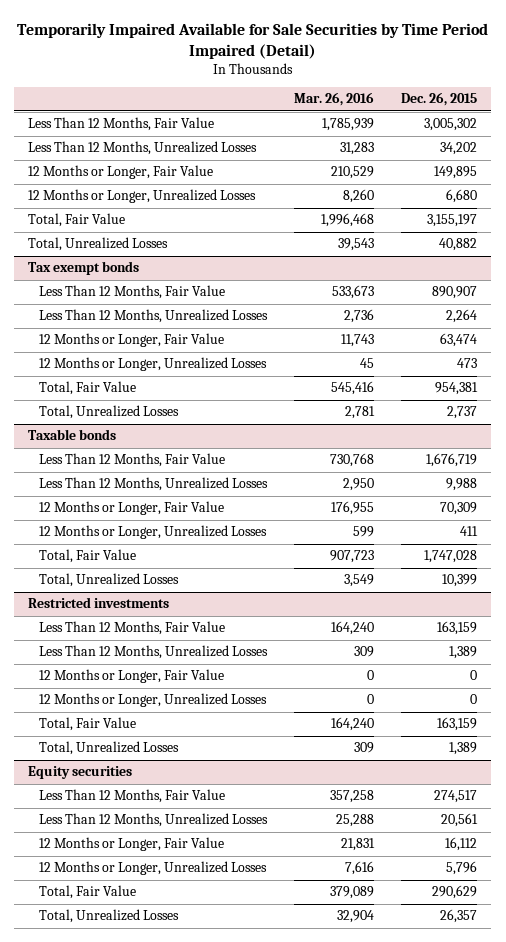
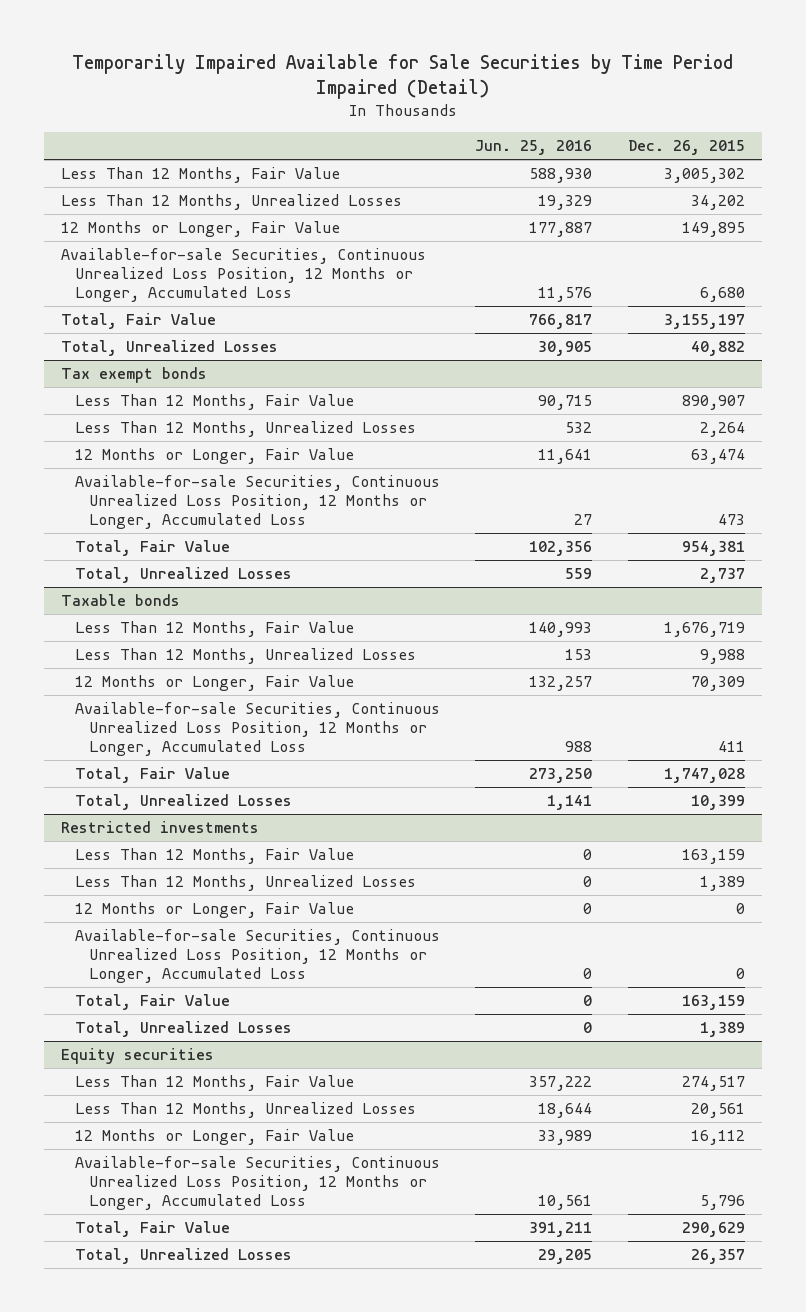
[294,92,375,107] Mar. 26, 2016 -> none
none -> [475,140,593,156] Jun. 25, 2016
[28,189,257,204] 12 Months or Longer, Unrealized Losses -> [61,248,427,303] Available-for-sale Securities, Continuous Unrealized Loss Position, 12 Months or Longer, Accumulated Loss
[38,357,267,372] 12 Months or Longer, Unrealized Losses -> [75,475,441,530] Available-for-sale Securities, Continuous Unrealized Loss Position, 12 Months or Longer, Accumulated Loss
[38,525,267,540] 12 Months or Longer, Unrealized Losses -> [75,702,441,757] Available-for-sale Securities, Continuous Unrealized Loss Position, 12 Months or Longer, Accumulated Loss
[38,693,267,708] 12 Months or Longer, Unrealized Losses -> [75,929,441,984] Available-for-sale Securities, Continuous Unrealized Loss Position, 12 Months or Longer, Accumulated Loss
[38,861,267,876] 12 Months or Longer, Unrealized Losses -> [75,1156,441,1211] Available-for-sale Securities, Continuous Unrealized Loss Position, 12 Months or Longer, Accumulated Loss

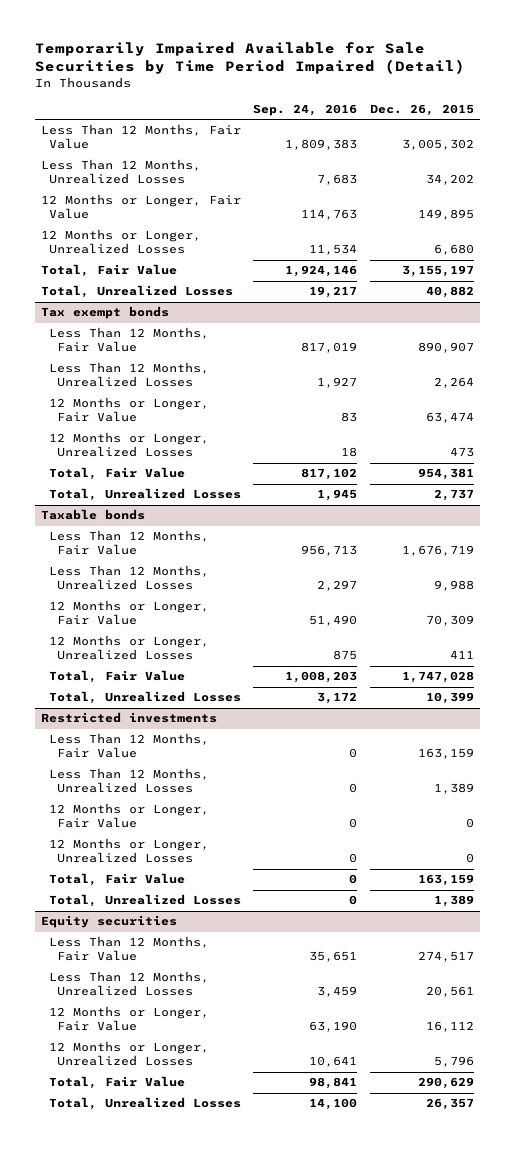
[475,140,593,156] Jun. 25, 2016 -> none
none -> [253,104,358,117] Sep. 24, 2016
[61,248,427,303] Available-for-sale Securities, Continuous Unrealized Loss Position, 12 Months or Longer, Accumulated Loss -> [40,229,201,255] 12 Months or Longer, Unrealized Losses
[75,475,441,530] Available-for-sale Securities, Continuous Unrealized Loss Position, 12 Months or Longer, Accumulated Loss -> [49,432,210,458] 12 Months or Longer, Unrealized Losses
[75,702,441,757] Available-for-sale Securities, Continuous Unrealized Loss Position, 12 Months or Longer, Accumulated Loss -> [49,635,210,661] 12 Months or Longer, Unrealized Losses
[75,929,441,984] Available-for-sale Securities, Continuous Unrealized Loss Position, 12 Months or Longer, Accumulated Loss -> [49,838,210,864] 12 Months or Longer, Unrealized Losses
[75,1156,441,1211] Available-for-sale Securities, Continuous Unrealized Loss Position, 12 Months or Longer, Accumulated Loss -> [49,1041,210,1067] 12 Months or Longer, Unrealized Losses

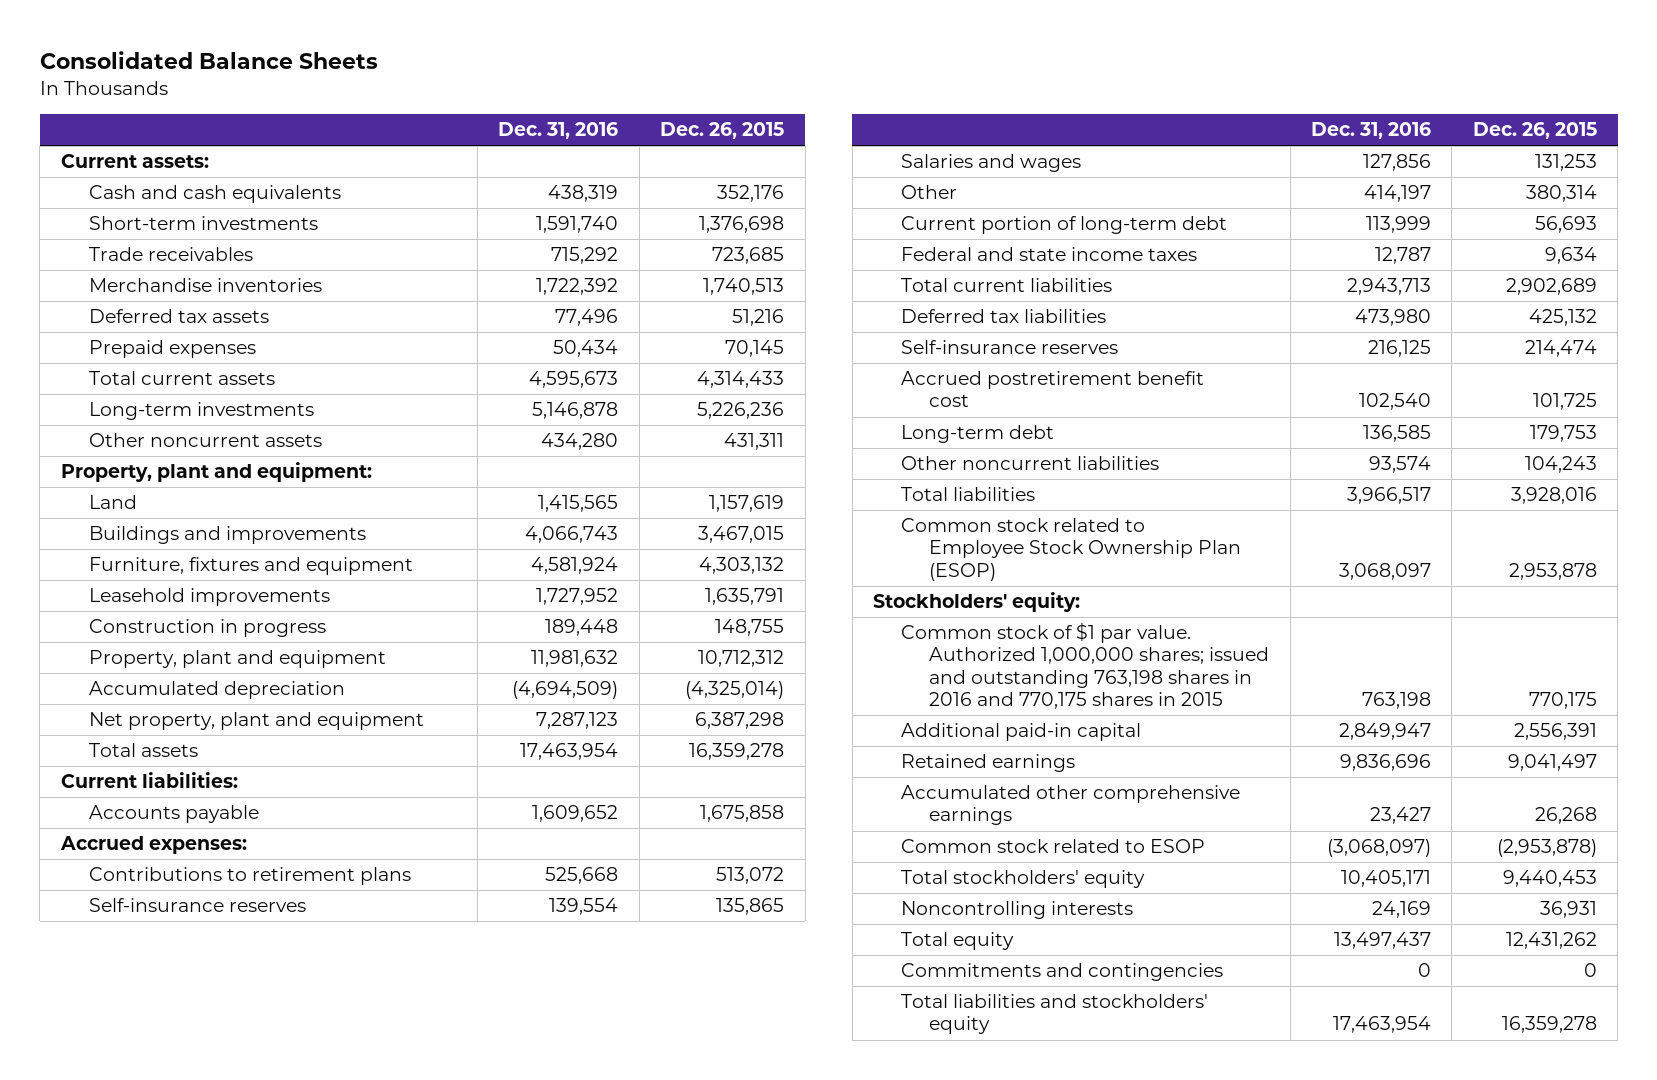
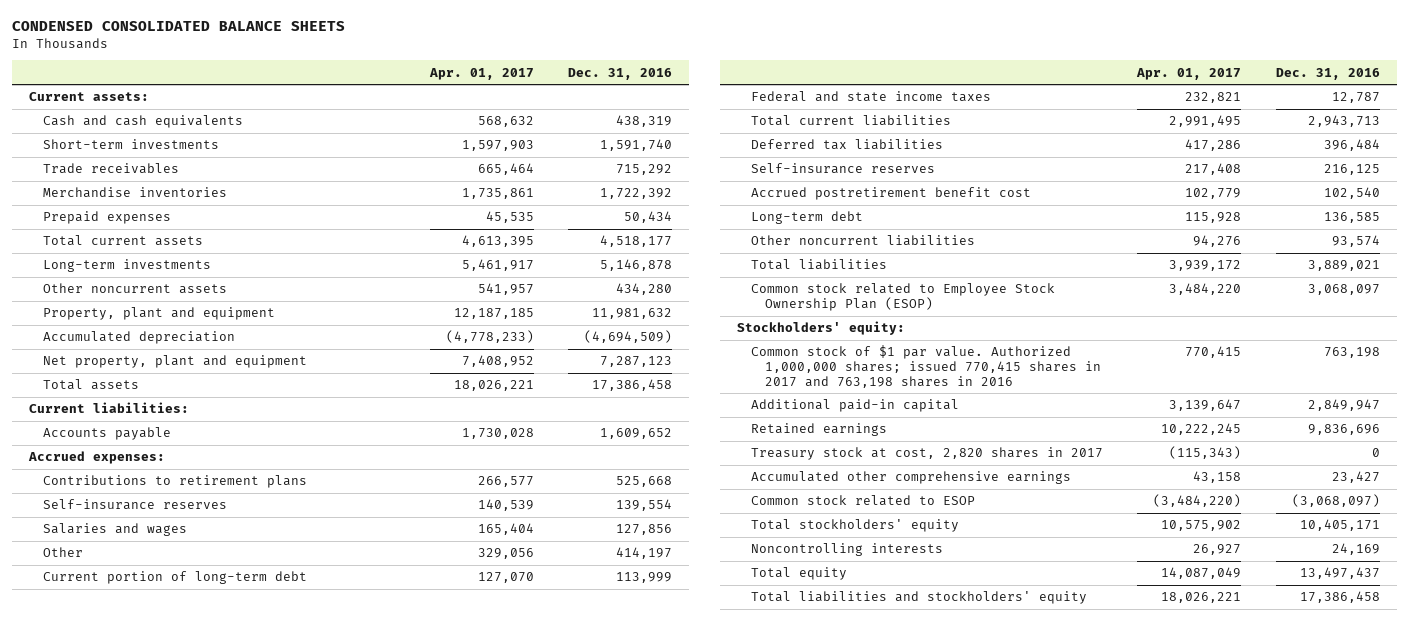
[39,51,378,70] Consolidated Balance Sheets -> [12,21,346,32] CONDENSED CONSOLIDATED BALANCE SHEETS
[660,121,785,139] Dec. 26, 2015 -> none
none -> [428,67,534,80] Apr. 01, 2017
[88,309,269,324] Deferred tax assets -> none
[529,371,619,389] 4,595,673 -> [599,235,672,248] 4,518,177
[60,462,372,483] Property, plant and equipment: -> none
[88,495,137,510] Land -> none
[88,526,366,545] Buildings and improvements -> none
[88,557,413,576] Furniture, fixtures and equipment -> none
[88,588,330,607] Leasehold improvements -> none
[88,619,326,638] Construction in progress -> none
[520,743,619,761] 17,463,954 -> [591,379,672,392] 17,386,458
[1355,309,1432,327] 473,980 -> [1323,139,1380,152] 396,484
[1347,487,1432,505] 3,966,517 -> [1307,260,1380,272] 3,889,021
[901,622,1270,709] Common stock of $1 par value. Authorized 1,000,000 shares; issued and outstanding 763,198 shares in 2016 and 770,175 shares in 2015 -> [751,345,1102,388] Common stock of $1 par value. Authorized 1,000,000 shares; issued 770,415 shares in 2017 and 763,198 shares in 2016
none -> [751,447,1104,461] Treasury stock at cost, 2,820 shares in 2017
[901,963,1224,982] Commitments and contingencies -> none
[1333,1016,1432,1034] 17,463,954 -> [1299,591,1380,604] 17,386,458

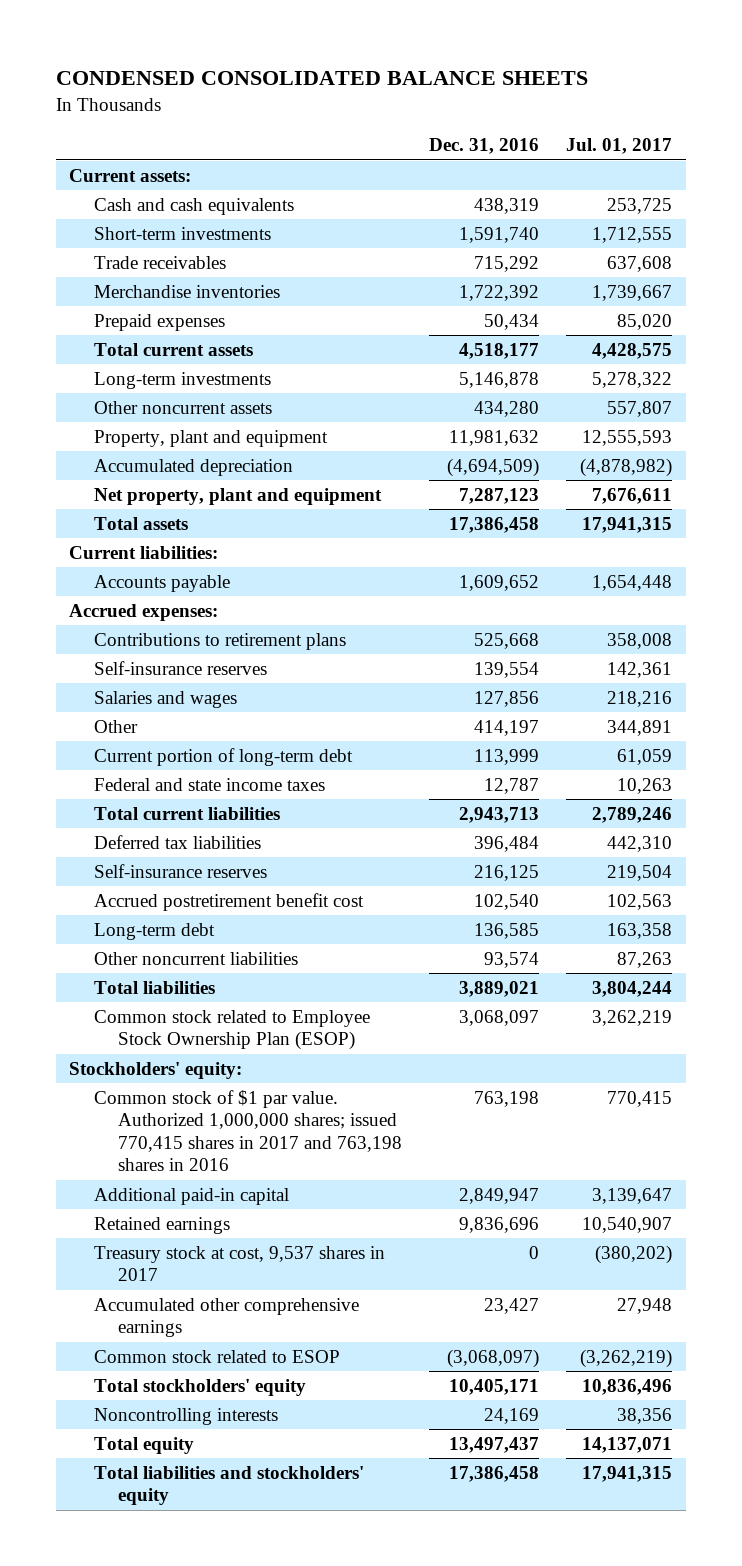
[428,67,534,80] Apr. 01, 2017 -> none
none -> [566,138,673,155] Jul. 01, 2017
[751,447,1104,461] Treasury stock at cost, 2,820 shares in 2017 -> [93,1245,385,1282] Treasury stock at cost, 9,537 shares in 2017

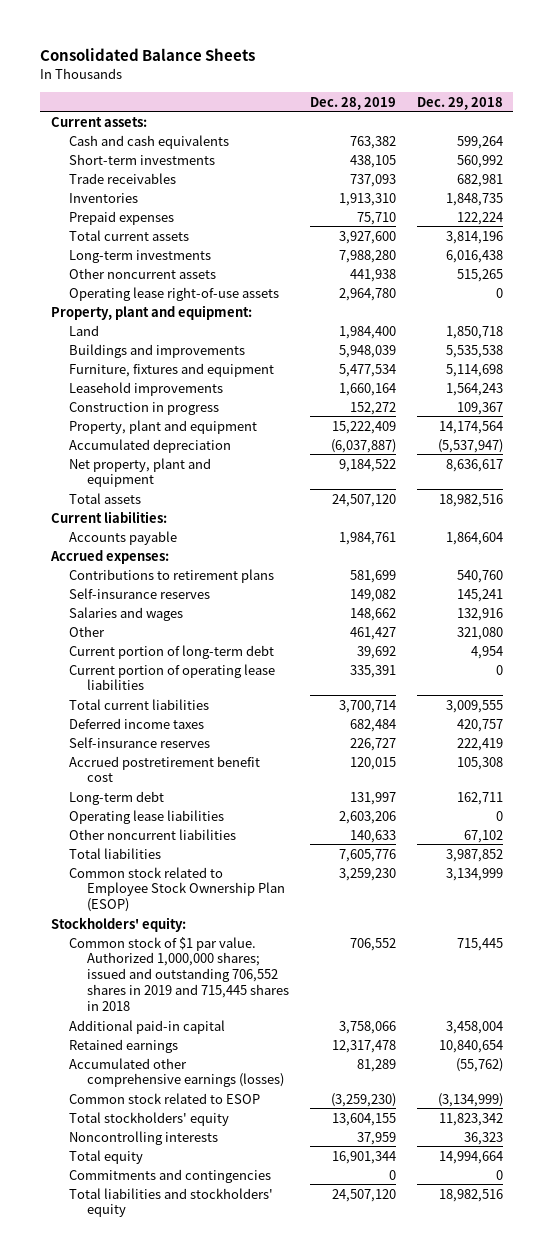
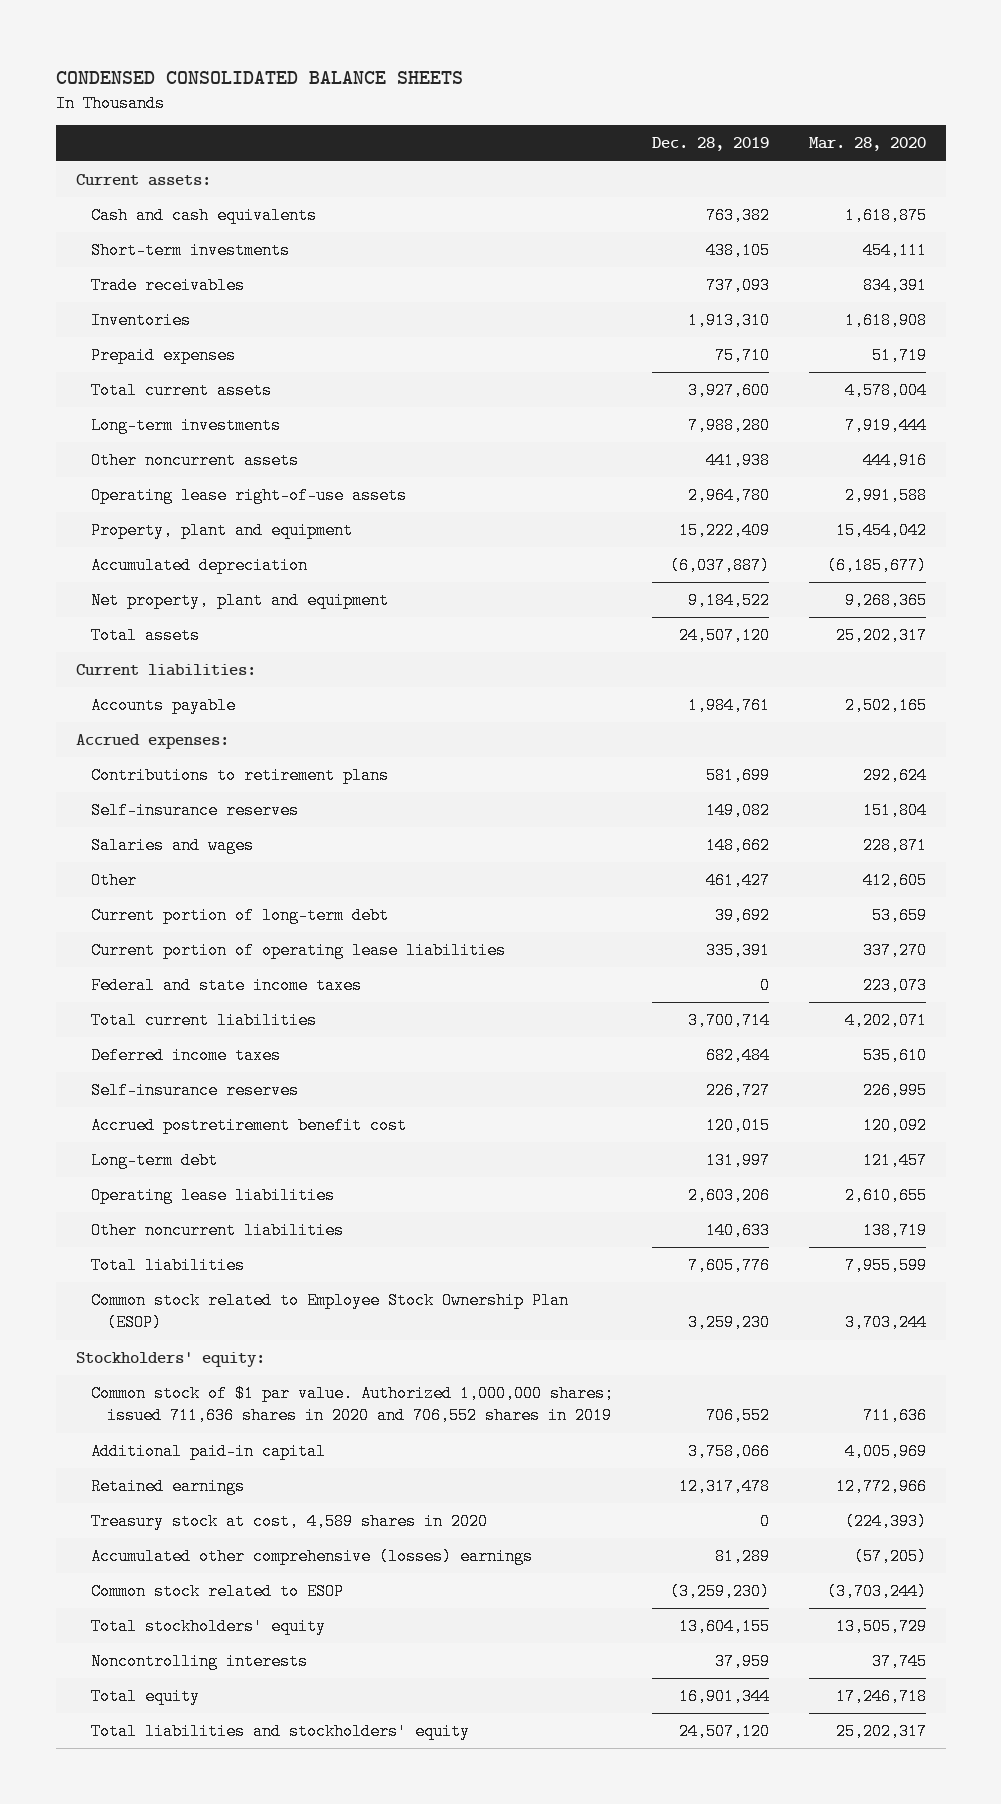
[40,47,256,61] Consolidated Balance Sheets -> [55,70,463,84] CONDENSED CONSOLIDATED BALANCE SHEETS
[416,96,503,110] Dec. 29, 2018 -> none
none -> [808,137,926,152] Mar. 28, 2020
[50,304,252,320] Property, plant and equipment: -> none
[68,324,99,336] Land -> none
[68,343,245,358] Buildings and improvements -> none
[68,362,274,377] Furniture, fixtures and equipment -> none
[68,381,223,396] Leasehold improvements -> none
[68,401,219,415] Construction in progress -> none
none -> [91,977,363,995] Federal and state income taxes
[68,936,289,1012] Common stock of $1 par value. Authorized 1,000,000 shares; issued and outstanding 706,552 shares in 2019 and 715,445 shares in 2018 -> [91,1385,615,1425] Common stock of $1 par value. Authorized 1,000,000 shares; issued 711,636 shares in 2020 and 706,552 shares in 2019
none -> [91,1513,489,1531] Treasury stock at cost, 4,589 shares in 2020
[68,1057,284,1088] Accumulated other comprehensive earnings (losses) -> [91,1548,534,1566] Accumulated other comprehensive (losses) earnings
[68,1168,271,1183] Commitments and contingencies -> none

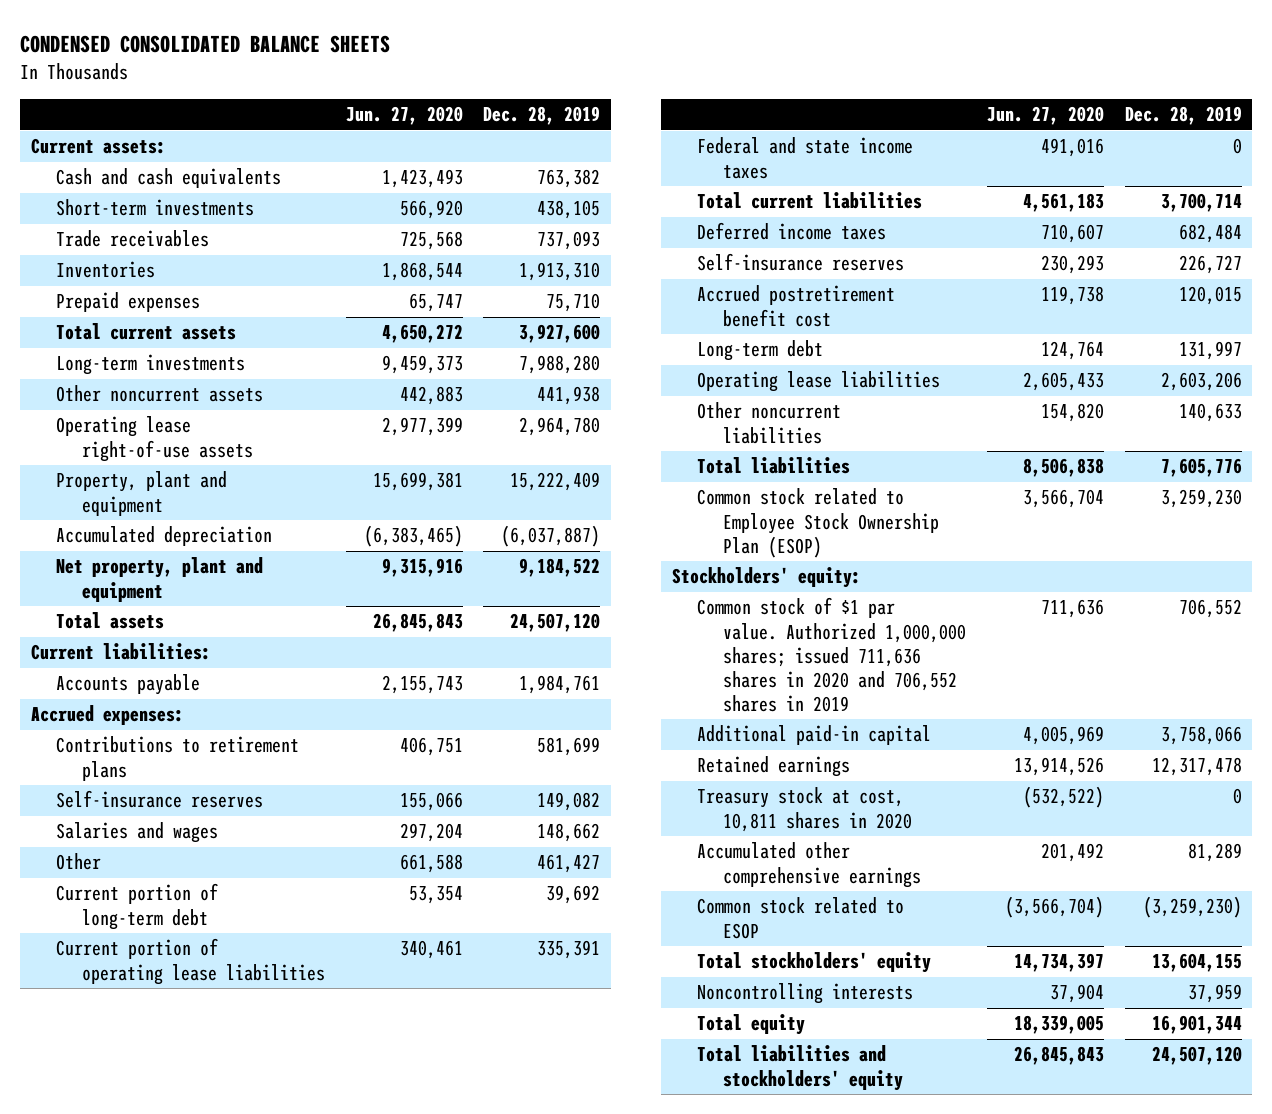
[808,137,926,152] Mar. 28, 2020 -> none
none -> [345,106,463,126] Jun. 27, 2020
[91,1513,489,1531] Treasury stock at cost, 4,589 shares in 2020 -> [697,787,912,832] Treasury stock at cost, 10,811 shares in 2020
[91,1548,534,1566] Accumulated other comprehensive (losses) earnings -> [697,842,921,888] Accumulated other comprehensive earnings

